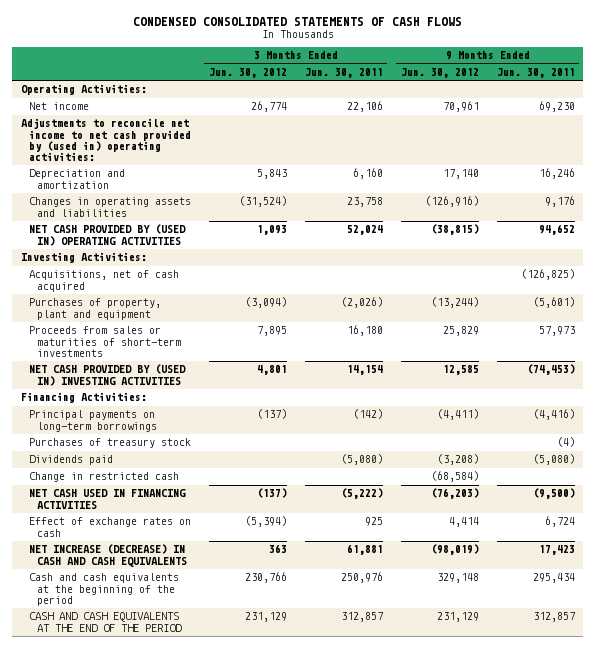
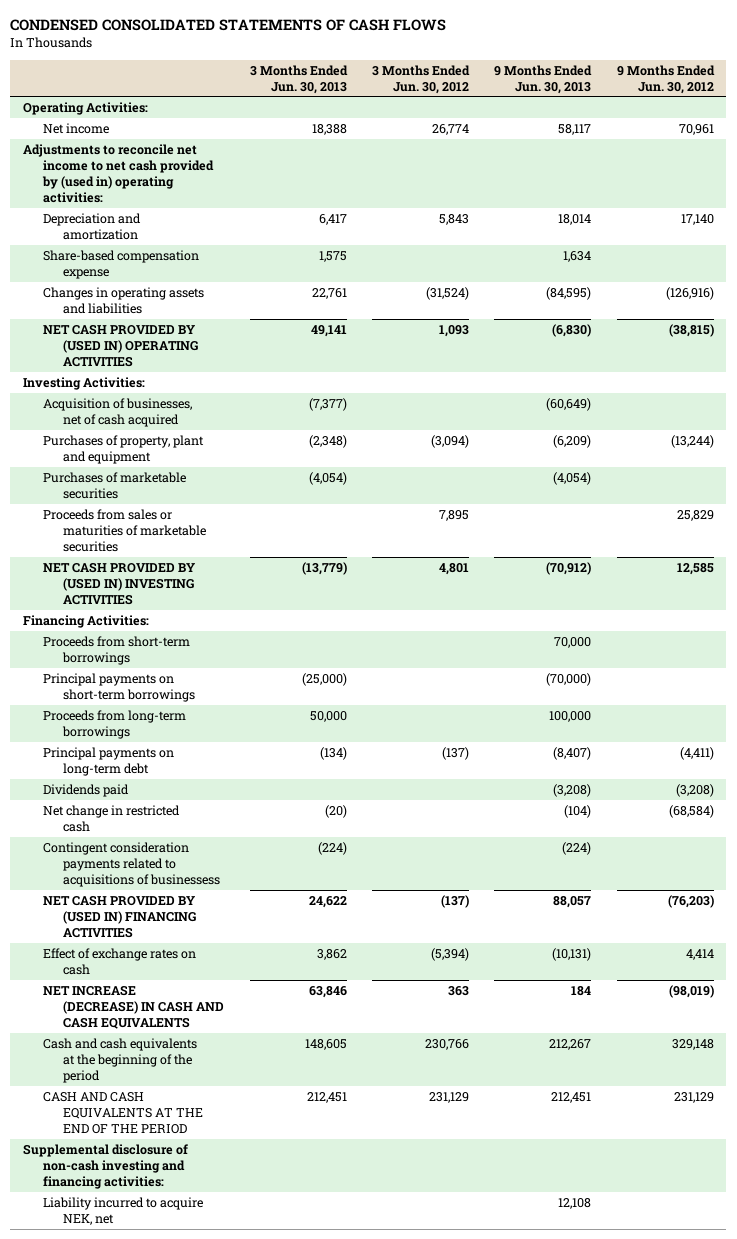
[304,67,383,78] Jun. 30, 2011 -> none
[496,67,575,78] Jun. 30, 2011 -> none
none -> [249,64,348,94] 3 Months Ended Jun. 30, 2013
none -> [494,64,593,94] 9 Months Ended Jun. 30, 2013
none -> [43,249,200,279] Share-based compensation expense
[29,270,180,292] Acquisitions, net of cash acquired -> [43,397,193,427] Acquisition of businesses, net of cash acquired
none -> [43,471,187,499] Purchases of marketable securities
[29,326,181,357] Proceeds from sales or maturities of short-term investments -> [43,508,207,552] Proceeds from sales or maturities of marketable securities
[29,438,192,449] Purchases of treasury stock -> none
none -> [43,635,191,665] Proceeds from short-term borrowings
none -> [43,672,196,702] Principal payments on short-term borrowings
none -> [43,709,187,739] Proceeds from long-term borrowings
[29,410,157,432] Principal payments on long-term borrowings -> [43,746,175,776] Principal payments on long-term debt
[29,472,180,483] Change in restricted cash -> [43,804,181,832] Net change in restricted cash
none -> [43,841,221,887] Contingent consideration payments related to acquisitions of businessess
[29,489,187,509] NET CASH USED IN FINANCING ACTIVITIES -> [43,894,197,938] NET CASH PROVIDED BY (USED IN) FINANCING ACTIVITIES
none -> [22,1143,188,1189] Supplemental disclosure of non-cash investing and financing activities:
none -> [43,1196,204,1225] Liability incurred to acquire NEK, net

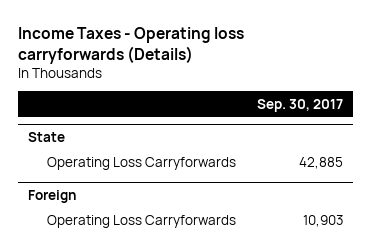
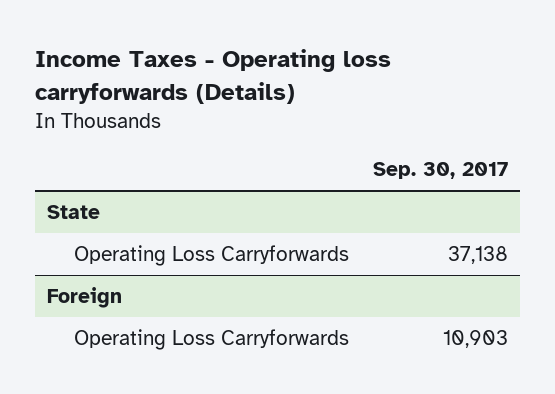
[298,157,343,170] 42,885 -> [448,246,509,265] 37,138

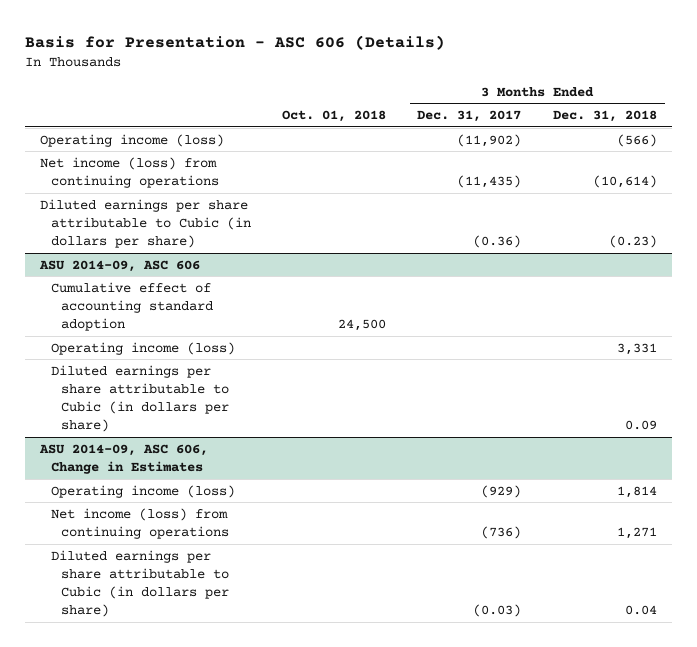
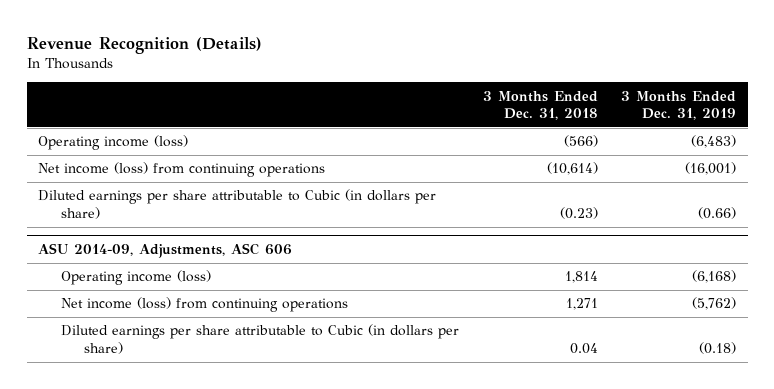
[24,34,445,50] Basis for Presentation - ASC 606 (Details) -> [26,36,262,54] Revenue Recognition (Details)
[282,110,387,123] Oct. 01, 2018 -> none
[417,110,522,123] Dec. 31, 2017 -> none
none -> [620,90,736,121] 3 Months Ended Dec. 31, 2019
[50,281,214,331] Cumulative effect of accounting standard adoption -> none
[50,341,235,355] Operating income (loss) -> none
[50,364,230,432] Diluted earnings per share attributable to Cubic (in dollars per share) -> none
[39,443,209,474] ASU 2014-09, ASC 606, Change in Estimates -> none
[39,259,201,272] ASU 2014-09, ASC 606 -> [38,243,293,259] ASU 2014-09, Adjustments, ASC 606

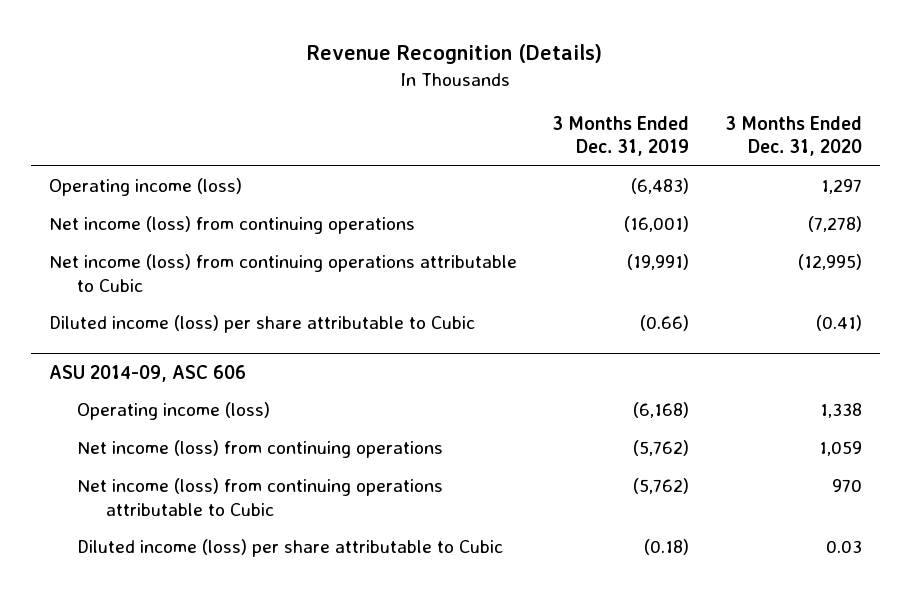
[482,90,598,121] 3 Months Ended Dec. 31, 2018 -> none
none -> [725,115,863,157] 3 Months Ended Dec. 31, 2020
none -> [48,254,517,292] Net income (loss) from continuing operations attributable to Cubic
[38,189,437,220] Diluted earnings per share attributable to Cubic (in dollars per share) -> [48,315,475,334] Diluted income (loss) per share attributable to Cubic
[38,243,293,259] ASU 2014-09, Adjustments, ASC 606 -> [48,364,246,382] ASU 2014-09, ASC 606
none -> [77,478,444,516] Net income (loss) from continuing operations attributable to Cubic
[61,324,460,355] Diluted earnings per share attributable to Cubic (in dollars per share) -> [77,539,504,558] Diluted income (loss) per share attributable to Cubic

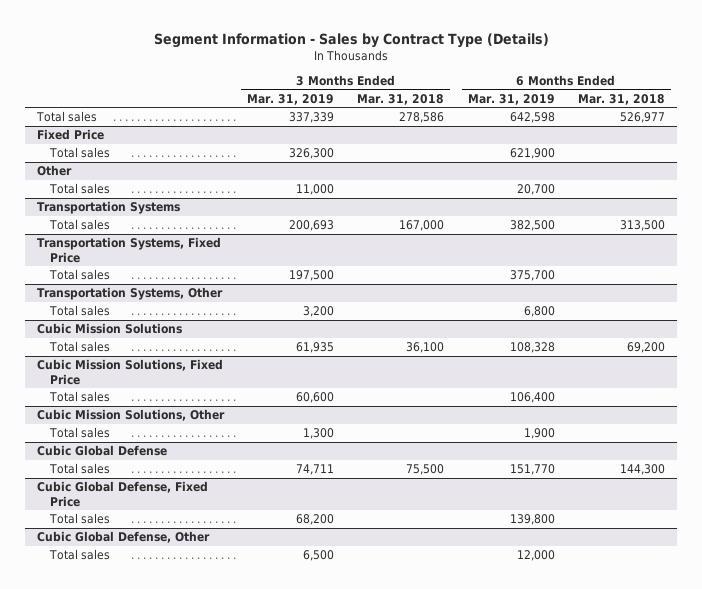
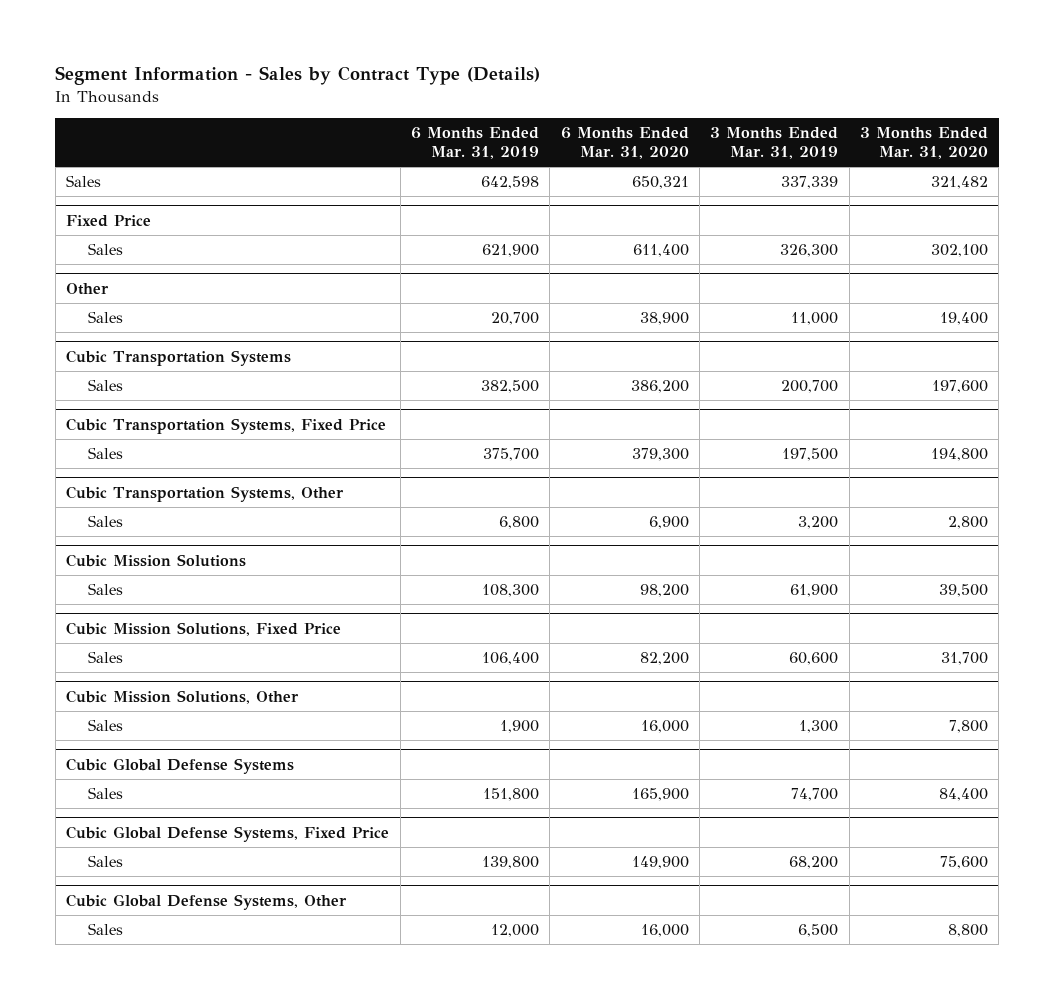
[357,93,445,105] Mar. 31, 2018 -> none
[578,93,666,105] Mar. 31, 2018 -> none
none -> [560,127,689,159] 6 Months Ended Mar. 31, 2020
none -> [860,127,989,159] 3 Months Ended Mar. 31, 2020
[35,111,97,123] Total sales -> [66,175,102,188] Sales
[49,147,111,159] Total sales -> [88,243,124,256] Sales
[49,183,111,195] Total sales -> [88,311,124,324] Sales
[36,201,180,215] Transportation Systems -> [66,349,292,366] Cubic Transportation Systems
[49,219,111,231] Total sales -> [88,379,124,392] Sales
[289,220,335,232] 200,693 -> [781,380,839,394] 200,700
[36,237,221,263] Transportation Systems, Fixed Price -> [66,417,387,434] Cubic Transportation Systems, Fixed Price
[49,269,111,281] Total sales -> [88,447,124,460] Sales
[36,287,223,301] Transportation Systems, Other -> [66,485,345,502] Cubic Transportation Systems, Other
[49,305,111,317] Total sales -> [88,515,124,528] Sales
[49,341,111,353] Total sales -> [88,583,124,596] Sales
[296,342,335,354] 61,935 -> [790,584,839,598] 61,900
[509,342,555,354] 108,328 -> [481,584,539,598] 108,300
[49,391,111,403] Total sales -> [88,651,124,664] Sales
[49,427,111,439] Total sales -> [88,719,124,732] Sales
[36,445,167,457] Cubic Global Defense -> [66,757,295,774] Cubic Global Defense Systems
[49,463,111,475] Total sales -> [88,787,124,800] Sales
[296,464,335,476] 74,711 -> [791,788,839,802] 74,700
[509,464,555,476] 151,770 -> [482,788,539,802] 151,800
[36,481,208,507] Cubic Global Defense, Fixed Price -> [66,825,390,842] Cubic Global Defense Systems, Fixed Price
[49,513,111,525] Total sales -> [88,855,124,868] Sales
[36,531,210,544] Cubic Global Defense, Other -> [66,893,348,910] Cubic Global Defense Systems, Other
[49,549,111,561] Total sales -> [88,923,124,936] Sales

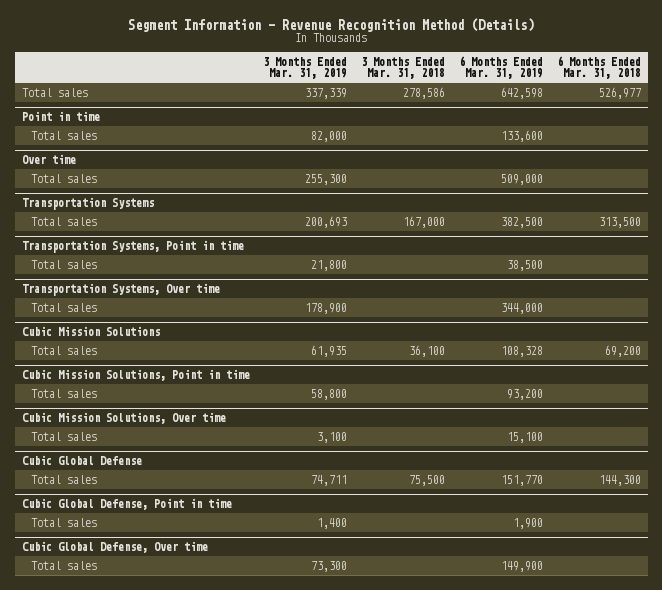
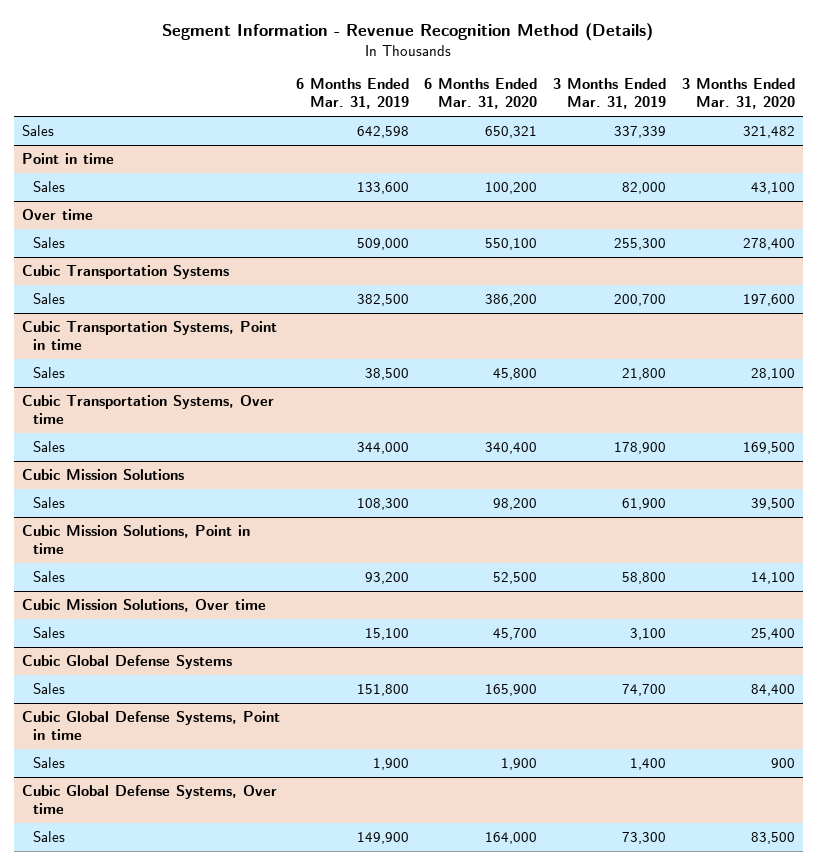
[361,56,446,80] 3 Months Ended Mar. 31, 2018 -> none
[556,55,641,80] 6 Months Ended Mar. 31, 2018 -> none
none -> [424,78,538,110] 6 Months Ended Mar. 31, 2020
none -> [682,78,796,110] 3 Months Ended Mar. 31, 2020
[21,87,88,97] Total sales -> [21,125,54,137] Sales
[31,130,98,140] Total sales -> [33,181,66,193] Sales
[31,173,98,183] Total sales -> [33,237,66,249] Sales
[21,197,154,211] Transportation Systems -> [21,265,229,280] Cubic Transportation Systems
[31,216,98,226] Total sales -> [33,293,66,305] Sales
[305,215,348,228] 200,693 -> [614,294,667,307] 200,700
[21,240,244,254] Transportation Systems, Point in time -> [21,321,277,350] Cubic Transportation Systems, Point in time
[31,259,98,269] Total sales -> [33,367,66,379] Sales
[21,283,220,297] Transportation Systems, Over time -> [21,395,274,424] Cubic Transportation Systems, Over time
[31,302,98,312] Total sales -> [33,441,66,453] Sales
[31,345,98,355] Total sales -> [33,497,66,509] Sales
[311,344,348,357] 61,935 -> [622,498,667,511] 61,900
[501,345,544,357] 108,328 -> [356,498,409,511] 108,300
[31,388,98,398] Total sales -> [33,571,66,583] Sales
[31,431,98,441] Total sales -> [33,627,66,639] Sales
[21,455,142,466] Cubic Global Defense -> [21,655,232,670] Cubic Global Defense Systems
[31,474,98,484] Total sales -> [33,683,66,695] Sales
[311,474,348,486] 74,711 -> [622,684,667,697] 74,700
[501,474,544,486] 151,770 -> [356,684,409,697] 151,800
[21,498,232,511] Cubic Global Defense, Point in time -> [21,711,280,740] Cubic Global Defense Systems, Point in time
[31,517,98,527] Total sales -> [33,757,66,769] Sales
[21,541,208,554] Cubic Global Defense, Over time -> [21,785,277,814] Cubic Global Defense Systems, Over time
[31,560,98,570] Total sales -> [33,831,66,843] Sales

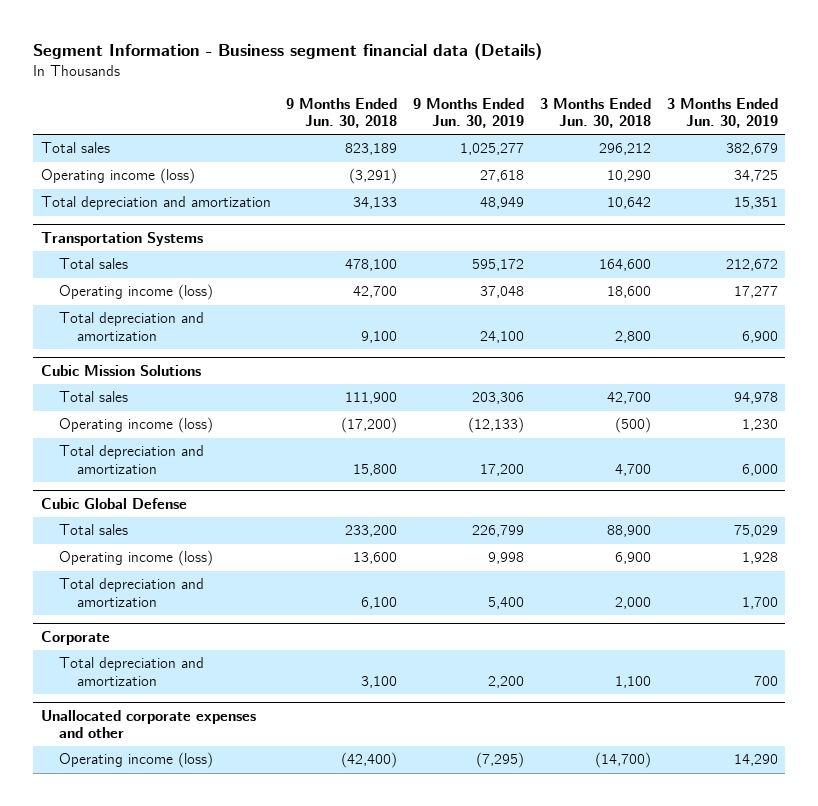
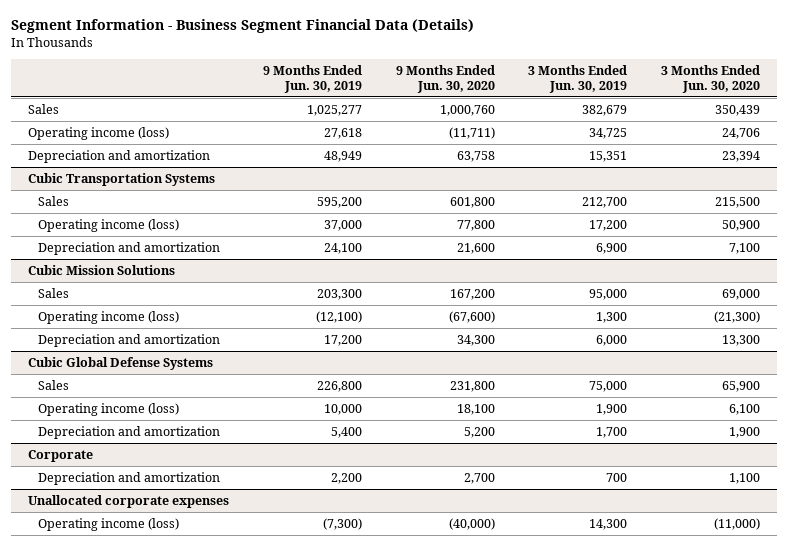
[32,42,542,60] Segment Information - Business segment financial data (Details) -> [11,19,475,34] Segment Information - Business Segment Financial Data (Details)
[286,98,398,129] 9 Months Ended Jun. 30, 2018 -> none
[539,98,651,129] 3 Months Ended Jun. 30, 2018 -> none
none -> [395,65,495,94] 9 Months Ended Jun. 30, 2020
none -> [661,65,761,94] 3 Months Ended Jun. 30, 2020
[40,142,110,154] Total sales -> [28,103,60,114] Sales
[40,196,271,211] Total depreciation and amortization -> [28,149,211,163] Depreciation and amortization
[40,232,203,247] Transportation Systems -> [28,172,216,186] Cubic Transportation Systems
[58,258,128,270] Total sales -> [38,195,70,206] Sales
[472,259,525,272] 595,172 -> [316,196,362,208] 595,200
[725,259,778,272] 212,672 -> [582,196,628,208] 212,700
[480,286,525,299] 37,048 -> [323,219,362,231] 37,000
[733,286,778,299] 17,277 -> [589,219,628,231] 17,200
[58,312,204,341] Total depreciation and amortization -> [38,241,221,255] Depreciation and amortization
[58,391,128,403] Total sales -> [38,287,70,298] Sales
[472,392,525,405] 203,306 -> [316,288,362,300] 203,300
[733,392,778,405] 94,978 -> [589,288,628,300] 95,000
[468,417,525,434] (12,133) -> [315,310,362,323] (12,100)
[741,419,778,432] 1,230 -> [596,311,628,323] 1,300
[58,445,204,474] Total depreciation and amortization -> [38,333,221,347] Depreciation and amortization
[40,498,187,510] Cubic Global Defense -> [28,356,214,370] Cubic Global Defense Systems
[58,524,128,536] Total sales -> [38,379,70,390] Sales
[472,525,525,538] 226,799 -> [316,380,362,392] 226,800
[733,525,778,538] 75,029 -> [589,380,628,392] 75,000
[488,552,525,565] 9,998 -> [323,403,362,415] 10,000
[741,552,778,565] 1,928 -> [596,403,628,415] 1,900
[58,578,204,607] Total depreciation and amortization -> [38,425,221,439] Depreciation and amortization
[58,657,204,686] Total depreciation and amortization -> [38,471,221,485] Depreciation and amortization
[40,710,256,739] Unallocated corporate expenses and other -> [28,494,230,508] Unallocated corporate expenses
[476,752,525,769] (7,295) -> [322,517,362,530] (7,300)
[733,754,778,767] 14,290 -> [589,518,628,530] 14,300

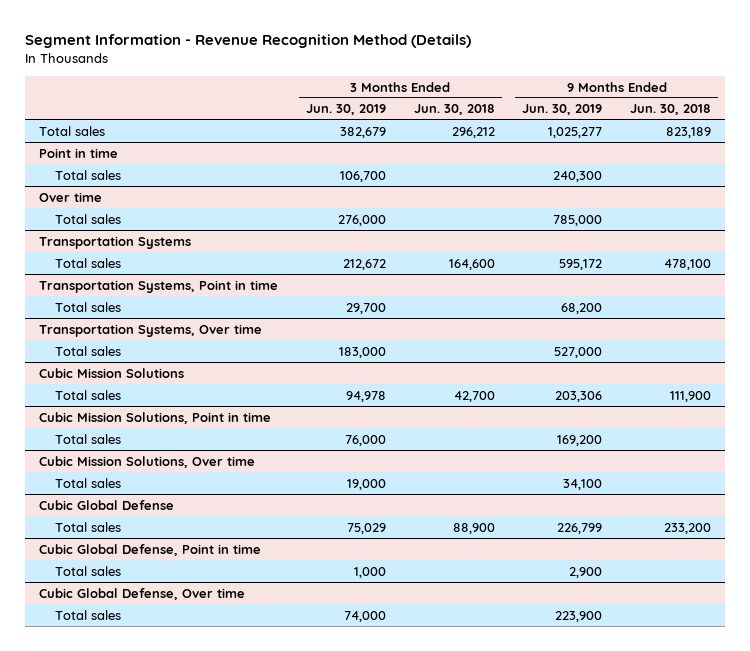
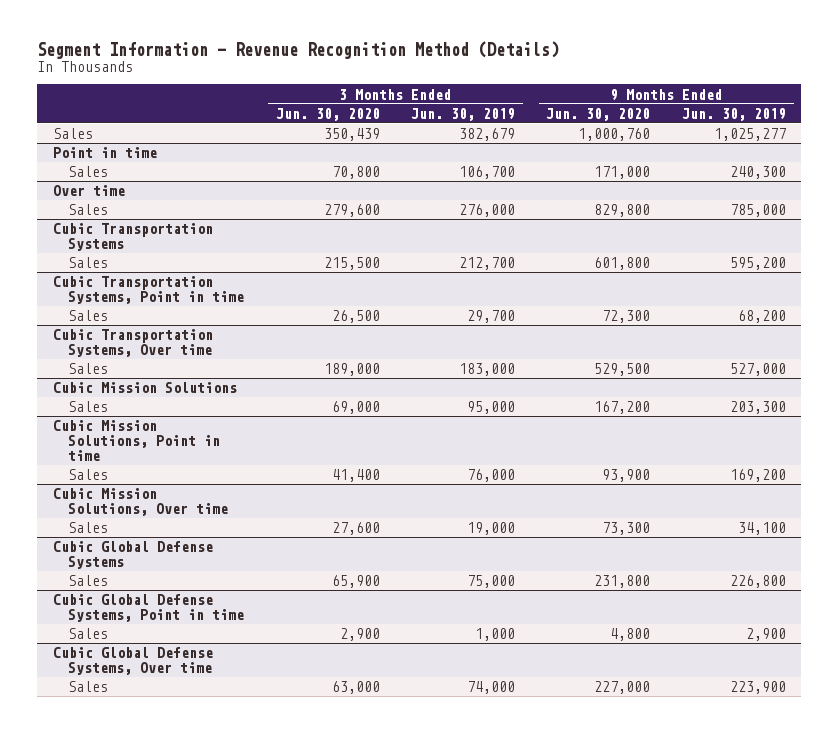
[413,104,495,116] Jun. 30, 2018 -> none
[630,104,712,116] Jun. 30, 2018 -> none
none -> [275,107,380,121] Jun. 30, 2020
none -> [546,107,651,121] Jun. 30, 2020
[38,125,105,136] Total sales -> [52,128,93,140] Sales
[55,169,122,180] Total sales -> [68,166,109,178] Sales
[55,213,122,224] Total sales -> [68,204,109,216] Sales
[38,235,191,249] Transportation Systems -> [52,223,213,252] Cubic Transportation Systems
[55,257,122,268] Total sales -> [68,257,109,269] Sales
[342,258,386,270] 212,672 -> [459,257,516,271] 212,700
[559,258,603,270] 595,172 -> [729,257,786,271] 595,200
[38,279,278,293] Transportation Systems, Point in time -> [52,276,245,305] Cubic Transportation Systems, Point in time
[55,301,122,312] Total sales -> [68,310,109,322] Sales
[38,323,262,337] Transportation Systems, Over time -> [52,329,213,358] Cubic Transportation Systems, Over time
[55,345,122,356] Total sales -> [68,363,109,375] Sales
[55,389,122,400] Total sales -> [68,401,109,413] Sales
[345,390,386,402] 94,978 -> [467,401,516,415] 95,000
[555,390,603,402] 203,306 -> [729,401,786,415] 203,300
[55,433,122,444] Total sales -> [68,469,109,481] Sales
[55,477,122,488] Total sales -> [68,522,109,534] Sales
[38,499,174,510] Cubic Global Defense -> [52,541,213,570] Cubic Global Defense Systems
[55,521,122,532] Total sales -> [68,575,109,587] Sales
[346,522,386,534] 75,029 -> [467,575,516,589] 75,000
[557,522,603,534] 226,799 -> [729,575,786,589] 226,800
[38,543,261,556] Cubic Global Defense, Point in time -> [52,594,245,623] Cubic Global Defense Systems, Point in time
[55,565,122,576] Total sales -> [68,628,109,640] Sales
[38,587,245,600] Cubic Global Defense, Over time -> [52,647,213,676] Cubic Global Defense Systems, Over time
[55,609,122,620] Total sales -> [68,681,109,693] Sales

